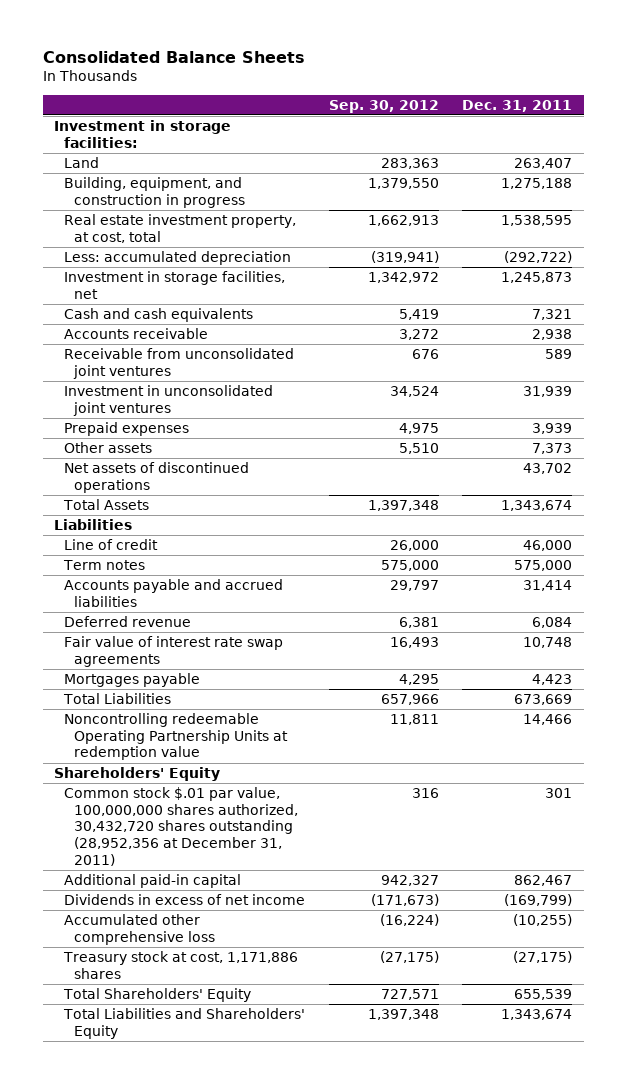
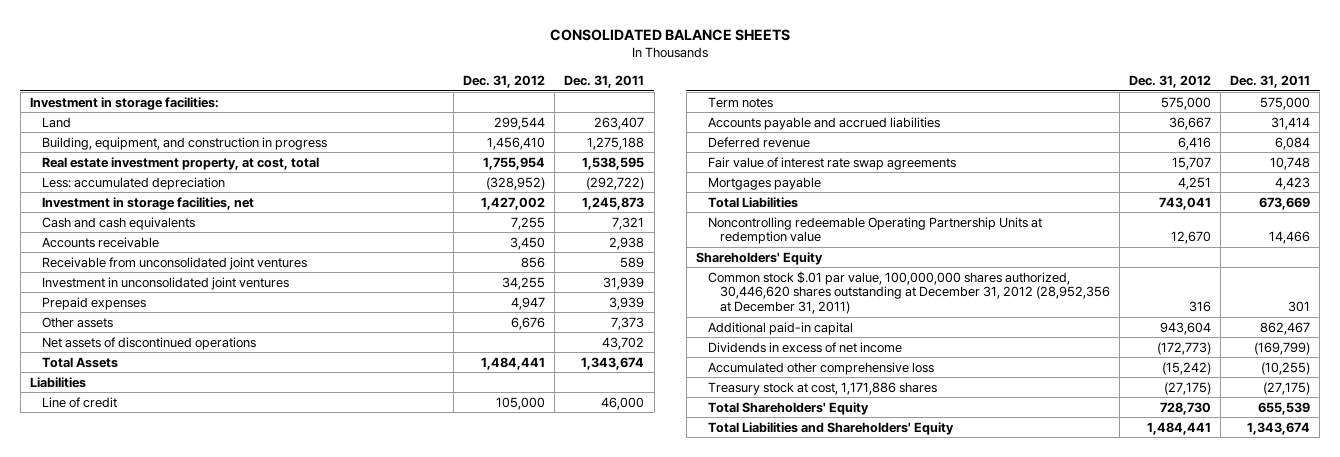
[42,51,305,64] Consolidated Balance Sheets -> [550,29,791,42] CONSOLIDATED BALANCE SHEETS
[328,99,439,113] Sep. 30, 2012 -> none
none -> [463,74,546,88] Dec. 31, 2012
[64,786,299,867] Common stock $.01 par value, 100,000,000 shares authorized, 30,432,720 shares outstanding (28,952,356 at December 31, 2011) -> [707,270,1110,315] Common stock $.01 par value, 100,000,000 shares authorized, 30,446,620 shares outstanding at December 31, 2012 (28,952,356 at December 31, 2011)

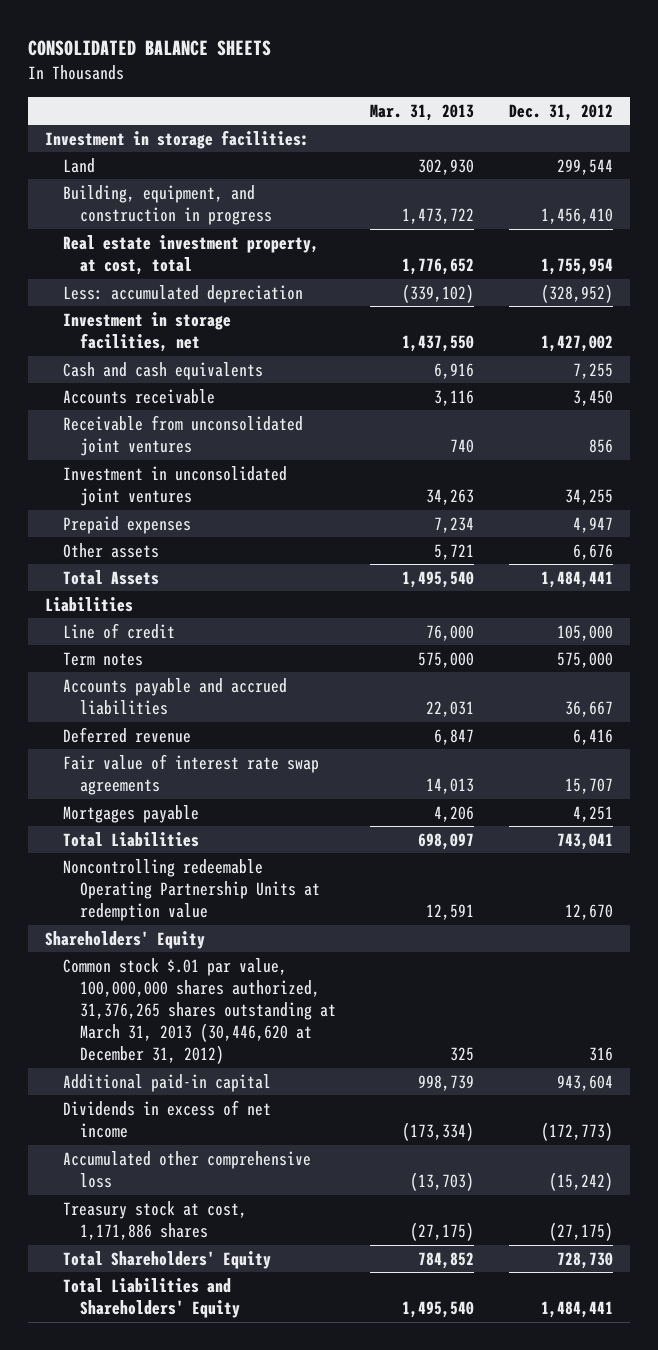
[564,74,645,88] Dec. 31, 2011 -> none
none -> [370,103,475,121] Mar. 31, 2013
[41,336,256,350] Net assets of discontinued operations -> none
[707,270,1110,315] Common stock $.01 par value, 100,000,000 shares authorized, 30,446,620 shares outstanding at December 31, 2012 (28,952,356 at December 31, 2011) -> [62,957,336,1065] Common stock $.01 par value, 100,000,000 shares authorized, 31,376,265 shares outstanding at March 31, 2013 (30,446,620 at December 31, 2012)

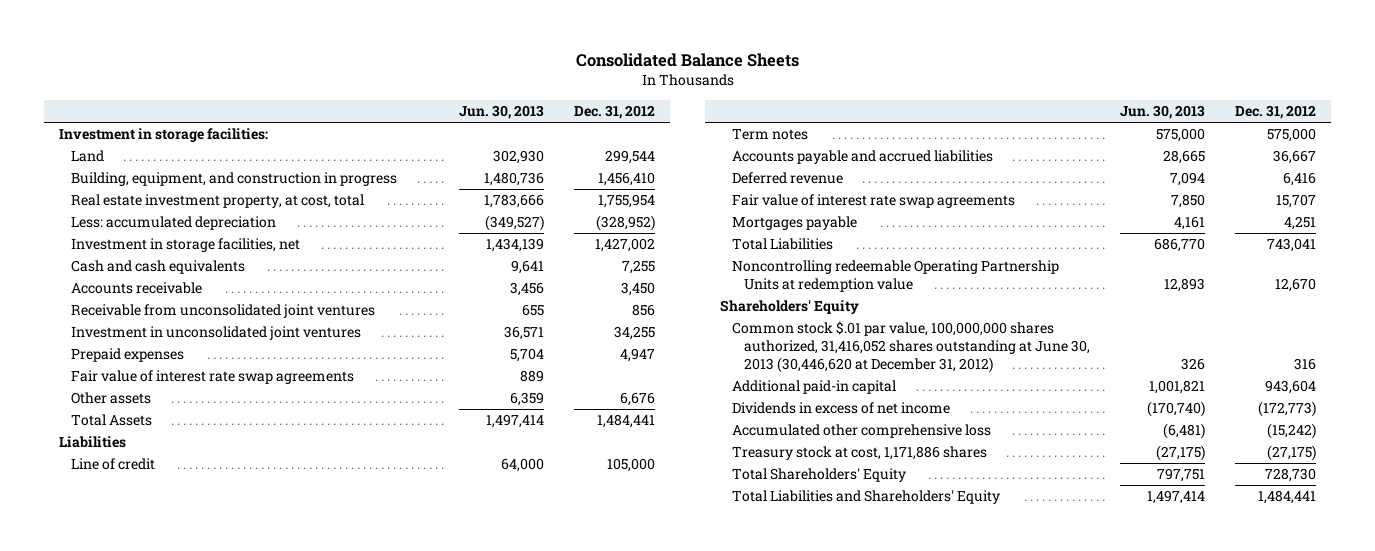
[28,40,272,57] CONSOLIDATED BALANCE SHEETS -> [575,53,799,68] Consolidated Balance Sheets
[370,103,475,121] Mar. 31, 2013 -> none
none -> [458,105,544,120] Jun. 30, 2013
none -> [71,370,355,385] Fair value of interest rate swap agreements
[62,957,336,1065] Common stock $.01 par value, 100,000,000 shares authorized, 31,376,265 shares outstanding at March 31, 2013 (30,446,620 at December 31, 2012) -> [732,321,1091,373] Common stock $.01 par value, 100,000,000 shares authorized, 31,416,052 shares outstanding at June 30, 2013 (30,446,620 at December 31, 2012)

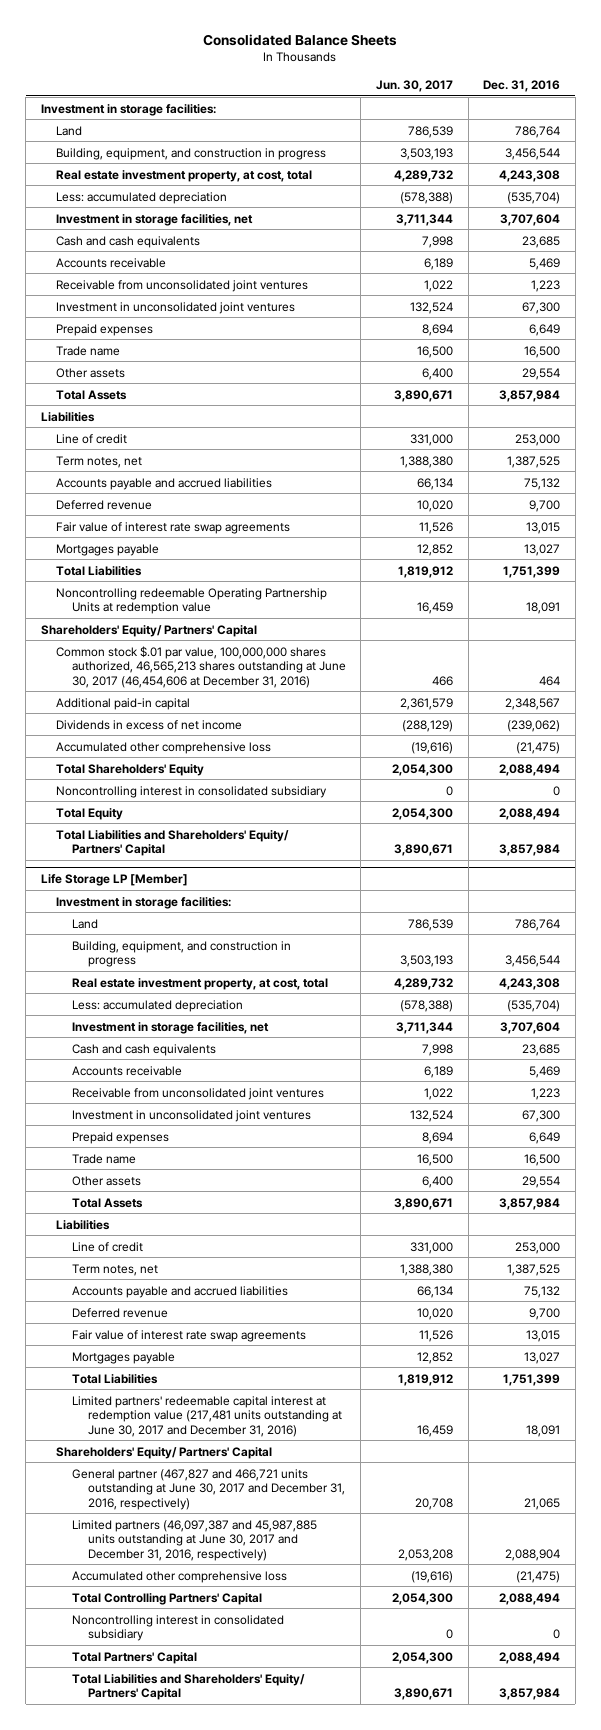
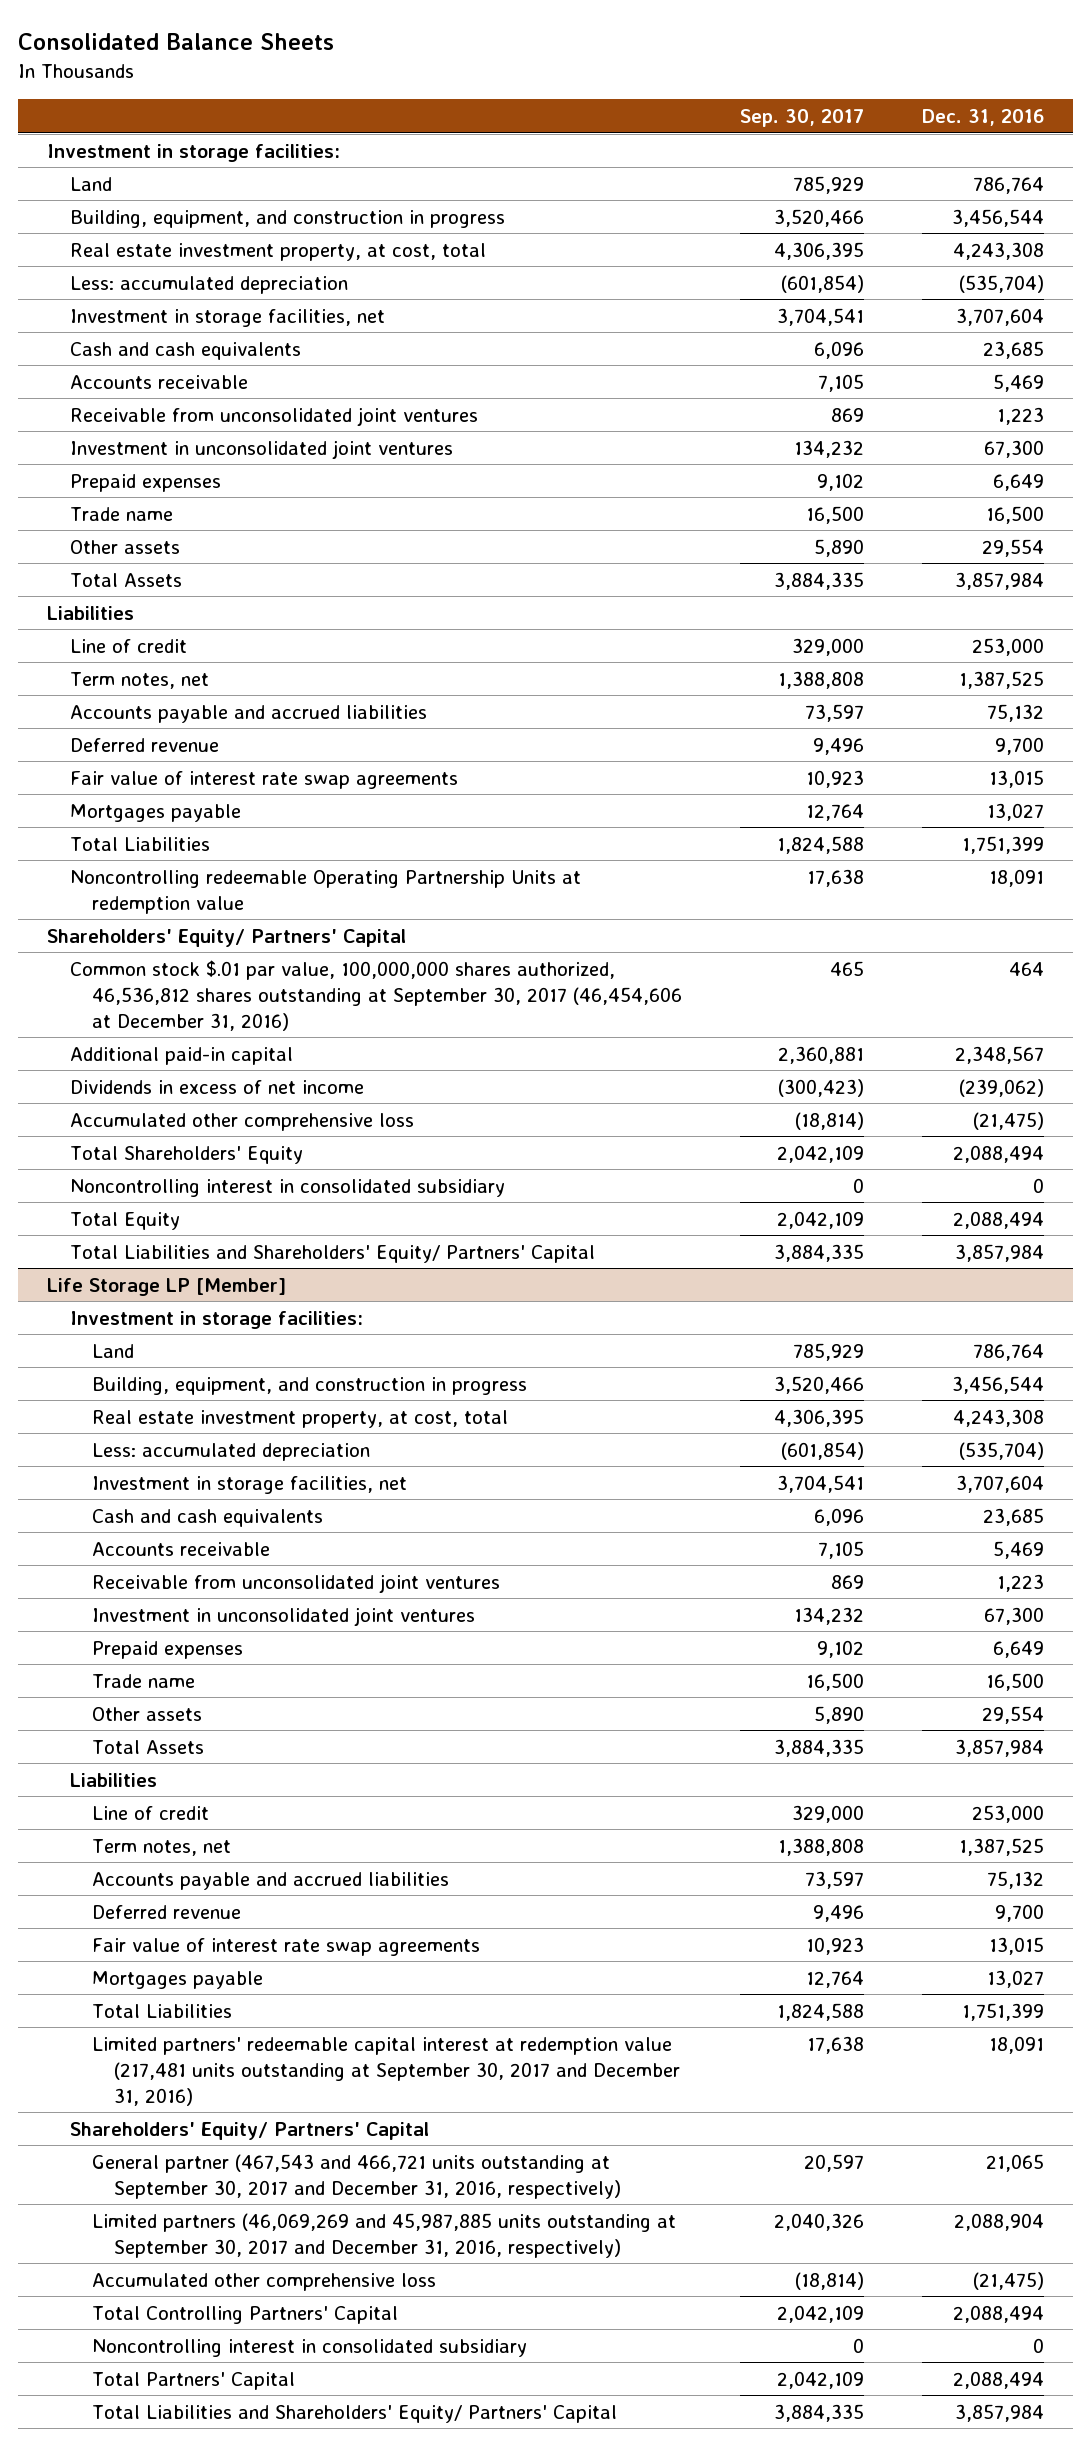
[376,80,454,93] Jun. 30, 2017 -> none
none -> [740,108,865,127] Sep. 30, 2017
[56,645,346,688] Common stock $.01 par value, 100,000,000 shares authorized, 46,565,213 shares outstanding at June 30, 2017 (46,454,606 at December 31, 2016) -> [69,959,683,1031] Common stock $.01 par value, 100,000,000 shares authorized, 46,536,812 shares outstanding at September 30, 2017 (46,454,606 at December 31, 2016)
[71,1395,342,1437] Limited partners' redeemable capital interest at redemption value (217,481 units outstanding at June 30, 2017 and December 31, 2016) -> [92,2036,681,2106] Limited partners' redeemable capital interest at redemption value (217,481 units outstanding at September 30, 2017 and December 31, 2016)
[71,1468,345,1510] General partner (467,827 and 466,721 units outstanding at June 30, 2017 and December 31, 2016, respectively) -> [92,2153,622,2199] General partner (467,543 and 466,721 units outstanding at September 30, 2017 and December 31, 2016, respectively)
[71,1519,317,1561] Limited partners (46,097,387 and 45,987,885 units outstanding at June 30, 2017 and December 31, 2016, respectively) -> [92,2212,677,2258] Limited partners (46,069,269 and 45,987,885 units outstanding at September 30, 2017 and December 31, 2016, respectively)

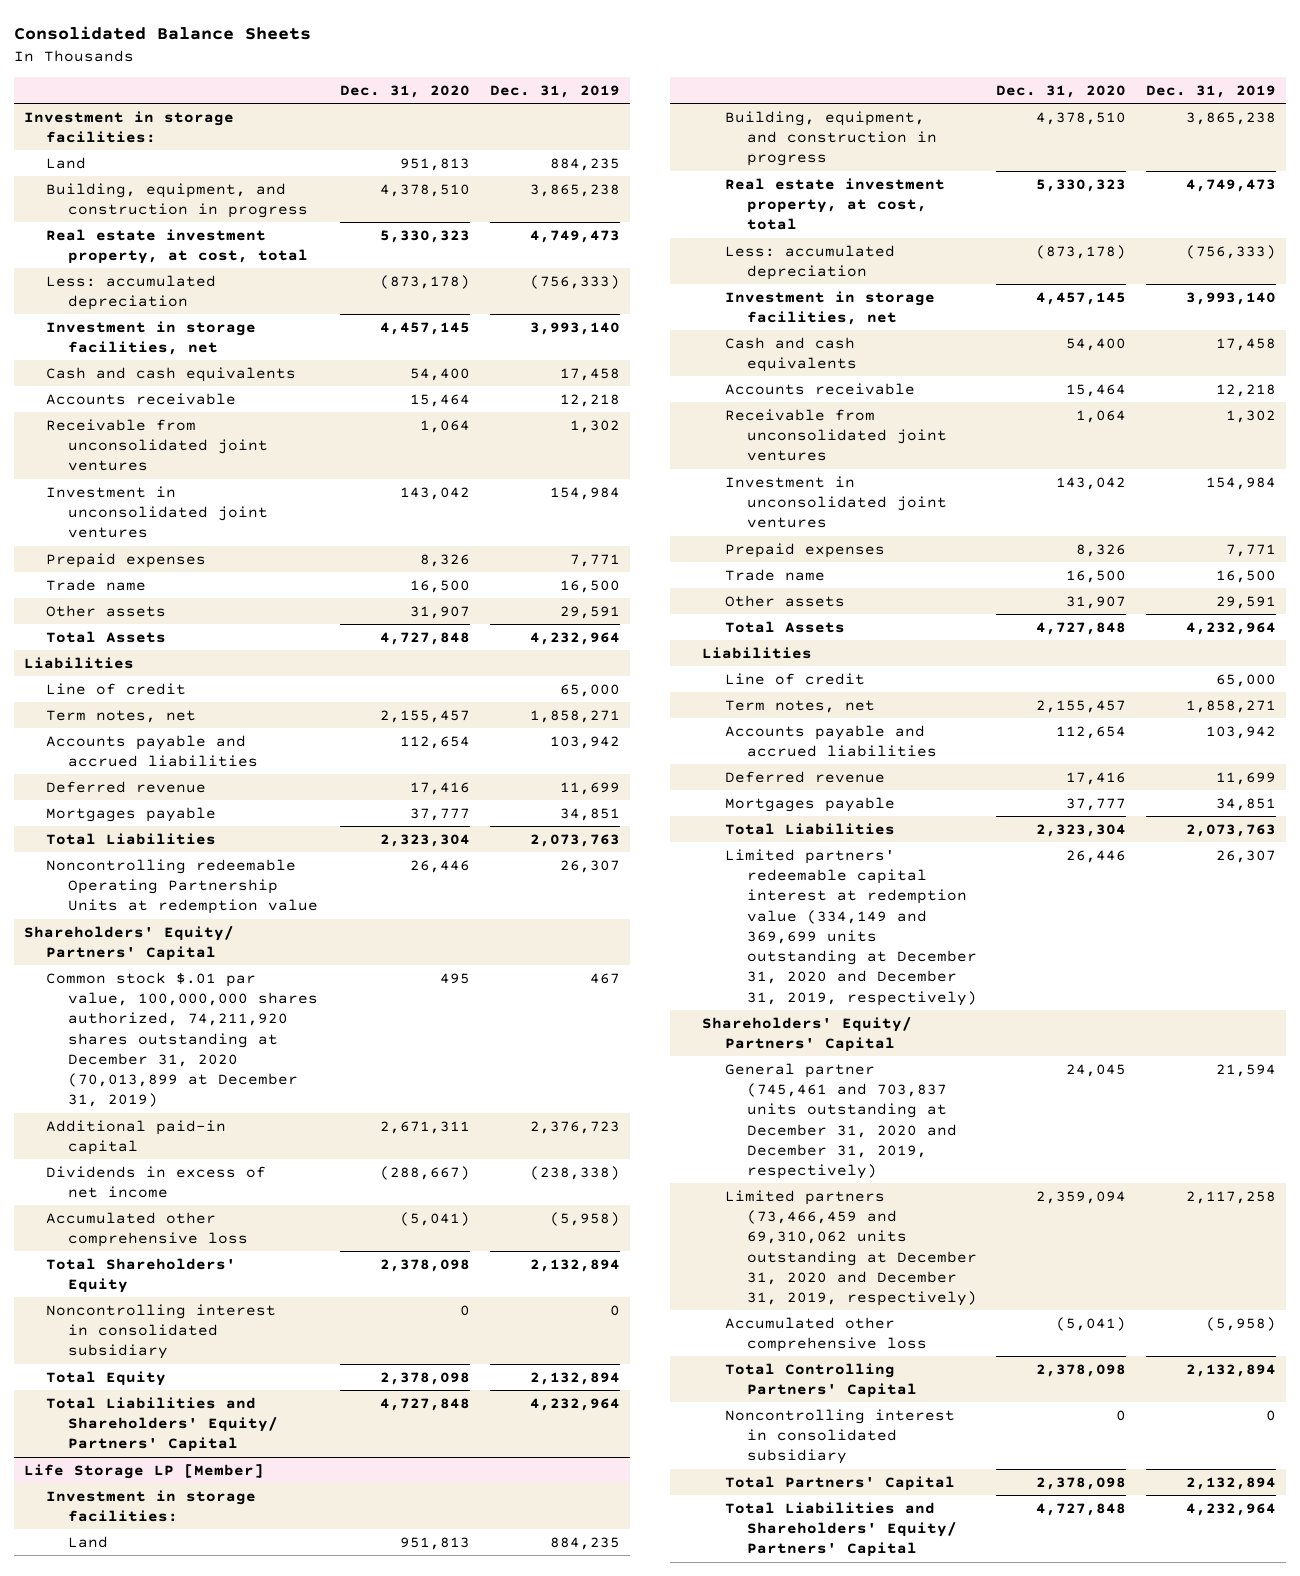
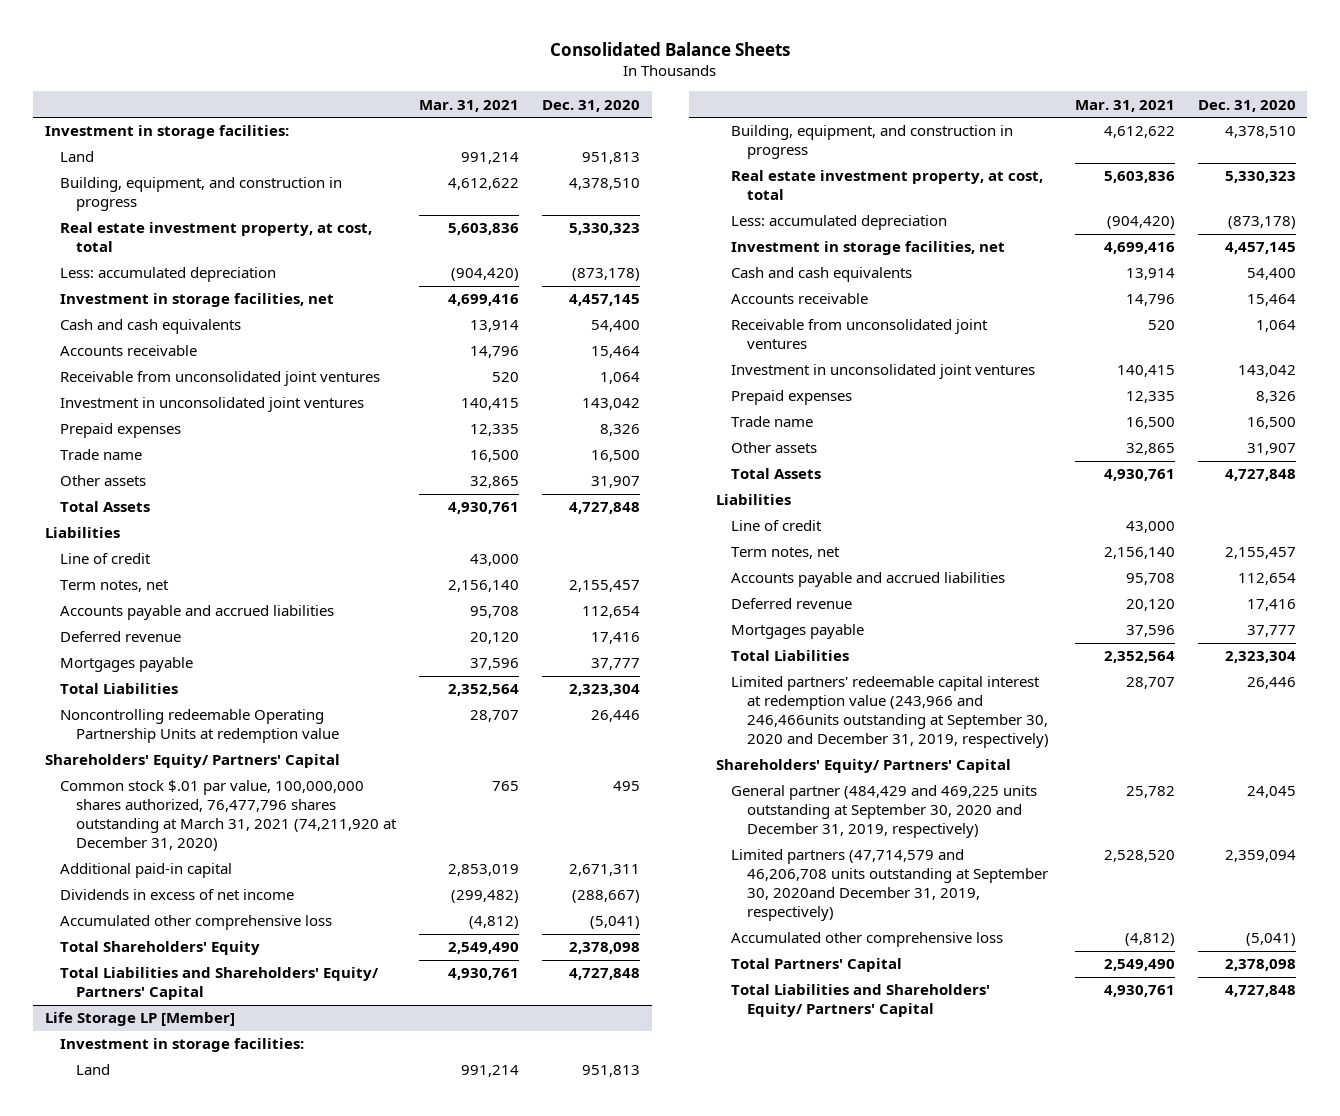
[489,84,620,98] Dec. 31, 2019 -> none
none -> [418,99,519,112] Mar. 31, 2021
[46,971,319,1108] Common stock $.01 par value, 100,000,000 shares authorized, 74,211,920 shares outstanding at December 31, 2020 (70,013,899 at December 31, 2019) -> [60,780,397,852] Common stock $.01 par value, 100,000,000 shares authorized, 76,477,796 shares outstanding at March 31, 2021 (74,211,920 at December 31, 2020)
[46,1303,277,1360] Noncontrolling interest in consolidated subsidiary -> none
[46,1370,167,1386] Total Equity -> none
[724,848,977,1006] Limited partners' redeemable capital interest at redemption value (334,149 and 369,699 units outstanding at December 31, 2020 and December 31, 2019, respectively) -> [731,676,1049,749] Limited partners' redeemable capital interest at redemption value (243,966 and 246,466units outstanding at September 30, 2020 and December 31, 2019, respectively)
[724,1062,957,1180] General partner (745,461 and 703,837 units outstanding at December 31, 2020 and December 31, 2019, respectively) -> [731,785,1038,839] General partner (484,429 and 469,225 units outstanding at September 30, 2020 and December 31, 2019, respectively)
[724,1189,977,1307] Limited partners (73,466,459 and 69,310,062 units outstanding at December 31, 2020 and December 31, 2019, respectively) -> [731,849,1048,922] Limited partners (47,714,579 and 46,206,708 units outstanding at September 30, 2020and December 31, 2019, respectively)
[724,1362,917,1399] Total Controlling Partners' Capital -> none
[724,1408,955,1465] Noncontrolling interest in consolidated subsidiary -> none

